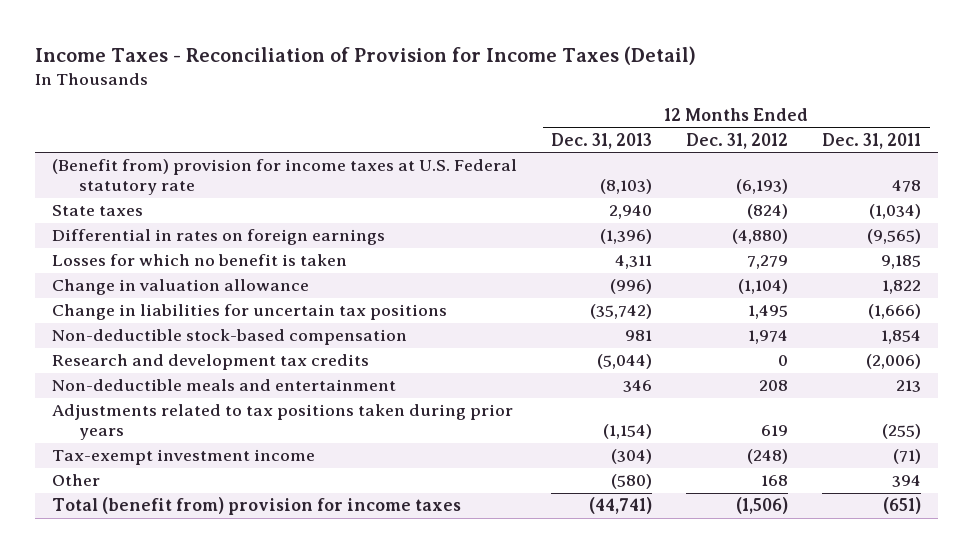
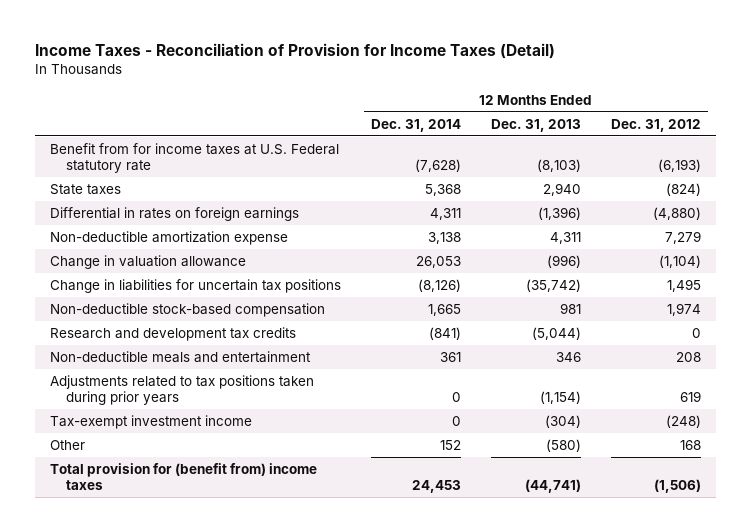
[822,132,922,149] Dec. 31, 2011 -> none
none -> [370,118,461,132] Dec. 31, 2014
[51,159,517,196] (Benefit from) provision for income taxes at U.S. Federal statutory rate -> [50,142,340,174] Benefit from for income taxes at U.S. Federal statutory rate
[51,254,347,267] Losses for which no benefit is taken -> [50,230,289,245] Non-deductible amortization expense
[51,497,461,516] Total (benefit from) provision for income taxes -> [50,462,318,491] Total provision for (benefit from) income taxes

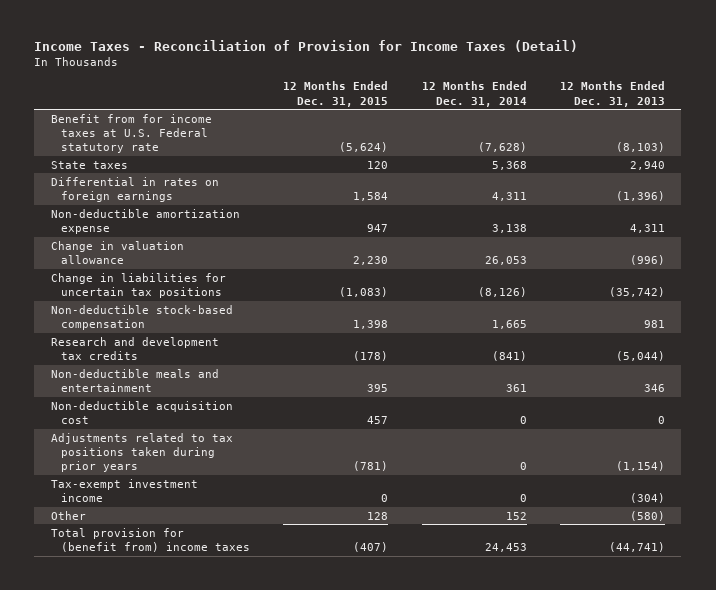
[610,118,701,132] Dec. 31, 2012 -> none
none -> [283,81,389,107] 12 Months Ended Dec. 31, 2015
none -> [50,400,233,424] Non-deductible acquisition cost

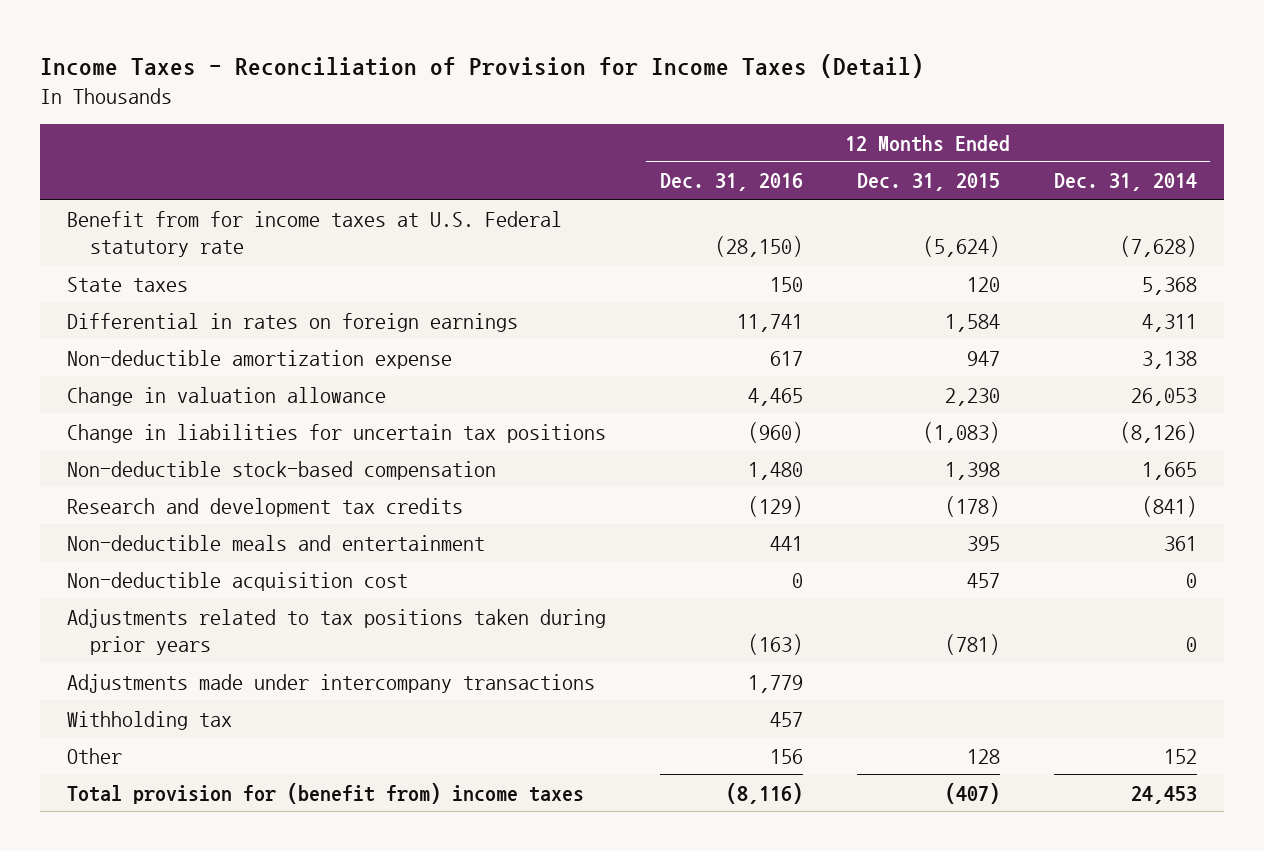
[559,81,665,107] 12 Months Ended Dec. 31, 2013 -> none
none -> [659,173,803,192] Dec. 31, 2016
[50,478,198,502] Tax-exempt investment income -> none
none -> [67,673,596,693] Adjustments made under intercompany transactions
none -> [67,710,233,730] Withholding tax

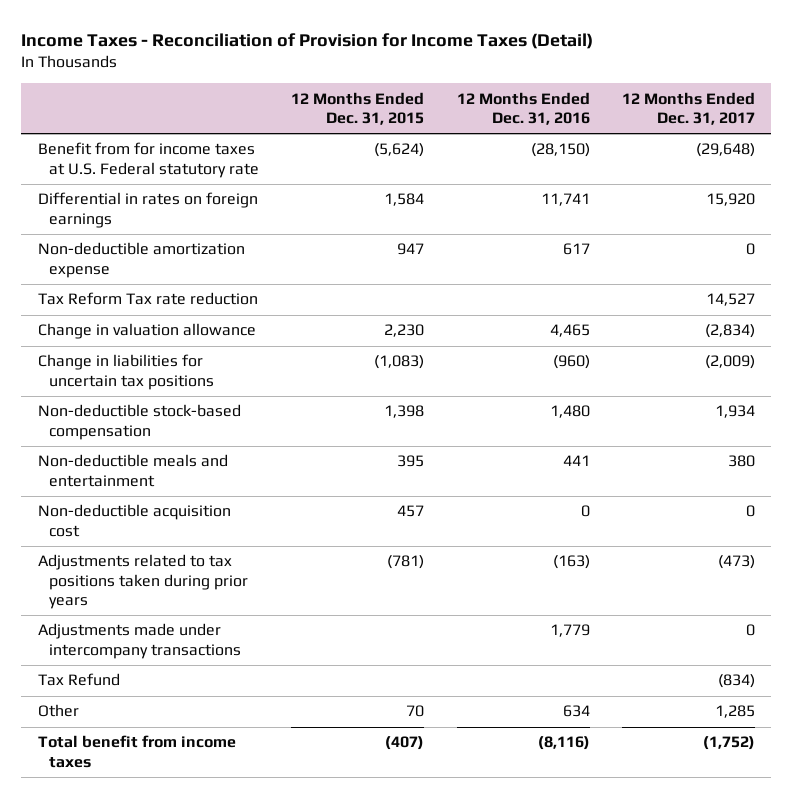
[1053,173,1197,192] Dec. 31, 2014 -> none
none -> [621,91,755,125] 12 Months Ended Dec. 31, 2017
[67,276,189,292] State taxes -> none
none -> [37,292,258,306] Tax Reform Tax rate reduction
[67,497,464,517] Research and development tax credits -> none
[67,710,233,730] Withholding tax -> none
none -> [37,673,120,687] Tax Refund
[769,748,803,764] 156 -> [562,705,590,718] 634
[966,748,1000,764] 128 -> [406,705,425,718] 70
[67,782,585,804] Total provision for (benefit from) income taxes -> [37,735,236,768] Total benefit from income taxes

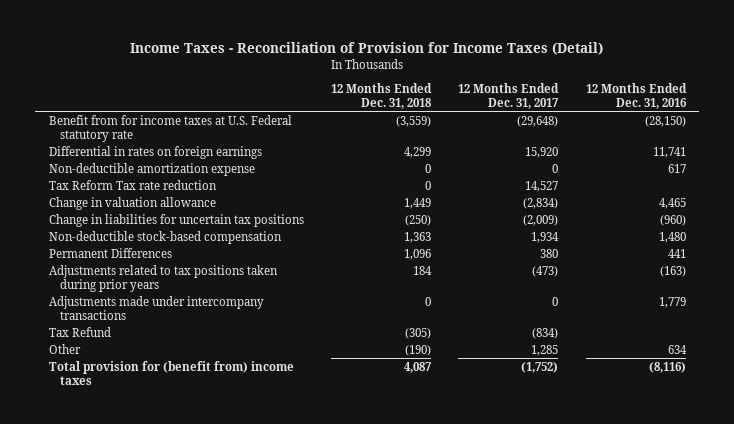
[291,91,425,125] 12 Months Ended Dec. 31, 2015 -> none
none -> [331,83,433,109] 12 Months Ended Dec. 31, 2018
[37,504,231,537] Non-deductible acquisition cost -> none
[37,454,228,487] Non-deductible meals and entertainment -> [48,247,172,258] Permanent Differences
[37,735,236,768] Total benefit from income taxes -> [48,360,294,385] Total provision for (benefit from) income taxes

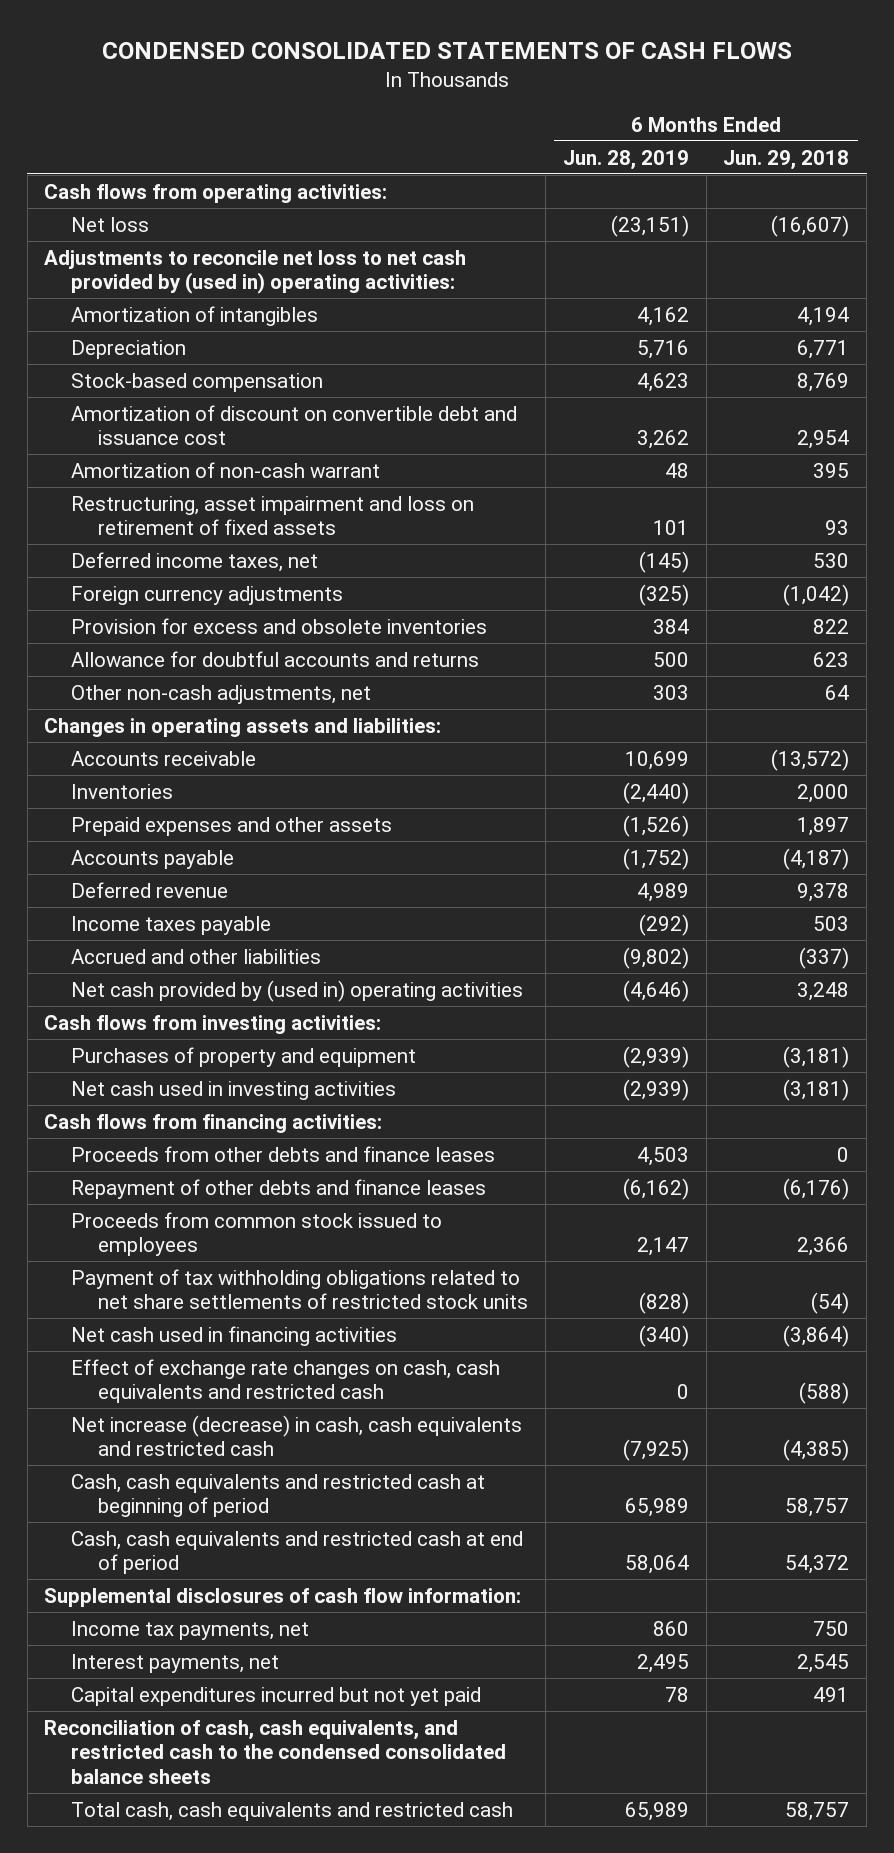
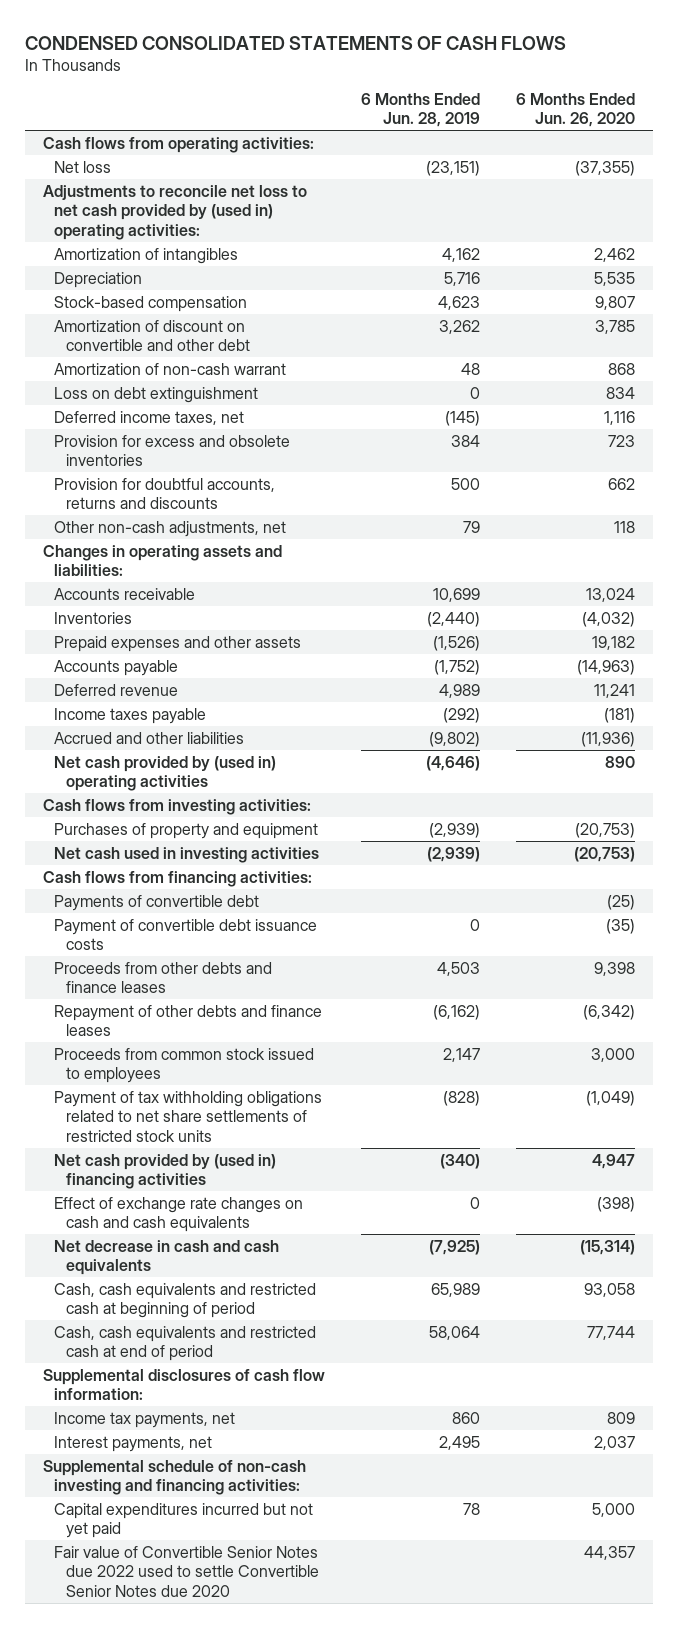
[723,149,850,170] Jun. 29, 2018 -> none
none -> [515,92,635,128] 6 Months Ended Jun. 26, 2020
[71,404,518,446] Amortization of discount on convertible debt and issuance cost -> [54,319,250,352] Amortization of discount on convertible and other debt
[71,495,475,536] Restructuring, asset impairment and loss on retirement of fixed assets -> none
none -> [54,386,259,403] Loss on debt extinguishment
[71,585,344,605] Foreign currency adjustments -> none
[71,650,480,667] Allowance for doubtful accounts and returns -> [54,477,276,510] Provision for doubtful accounts, returns and discounts
[652,684,689,700] 303 -> [462,520,480,533] 79
none -> [54,894,260,911] Payments of convertible debt
none -> [54,918,318,951] Payment of convertible debt issuance costs
[71,1325,398,1346] Net cash used in financing activities -> [54,1153,277,1190] Net cash provided by (used in) financing activities
[71,1358,501,1404] Effect of exchange rate changes on cash, cash equivalents and restricted cash -> [54,1196,304,1233] Effect of exchange rate changes on cash and cash equivalents
[71,1414,523,1457] Net increase (decrease) in cash, cash equivalents and restricted cash -> [54,1239,280,1276] Net decrease in cash and cash equivalents
none -> [42,1459,306,1496] Supplemental schedule of non-cash investing and financing activities:
[44,1719,507,1784] Reconciliation of cash, cash equivalents, and restricted cash to the condensed consolidated balance sheets -> none
[71,1801,514,1821] Total cash, cash equivalents and restricted cash -> none
none -> [54,1545,319,1597] Fair value of Convertible Senior Notes due 2022 used to settle Convertible Senior Notes due 2020

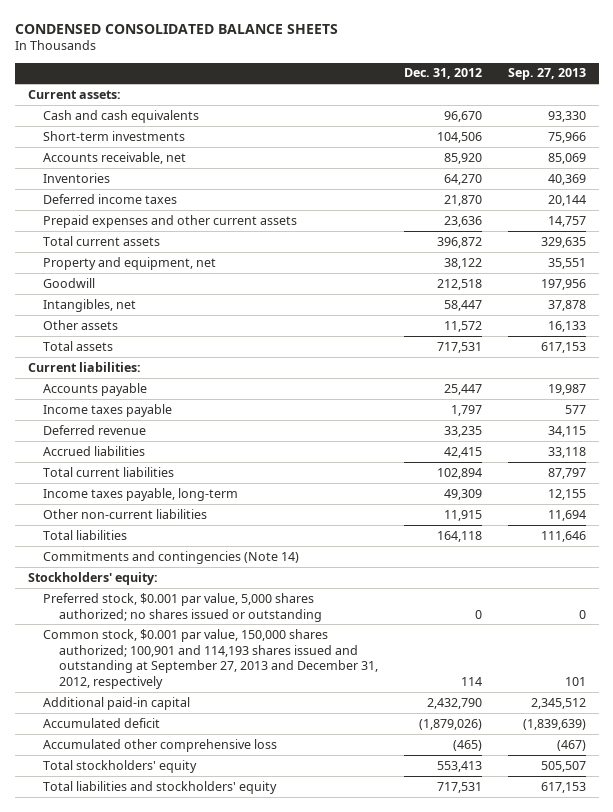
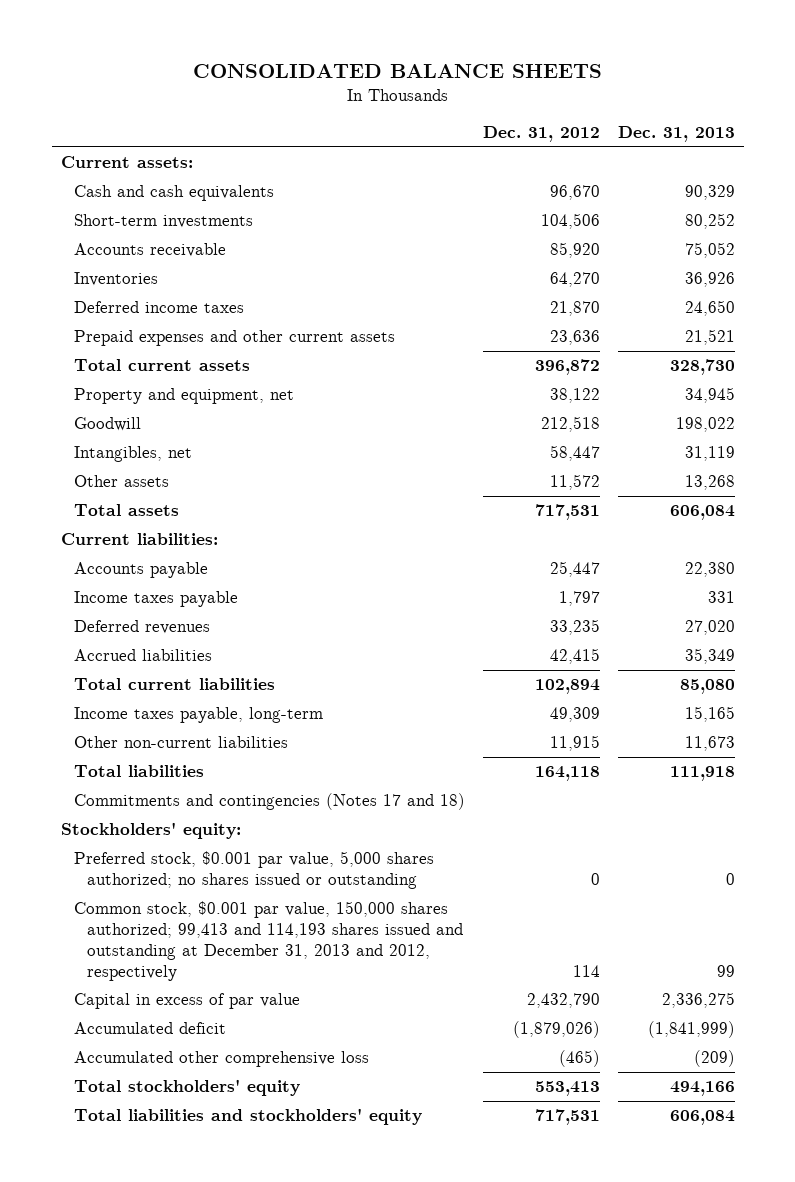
[14,23,338,34] CONDENSED CONSOLIDATED BALANCE SHEETS -> [192,63,602,78] CONSOLIDATED BALANCE SHEETS
[507,68,586,81] Sep. 27, 2013 -> none
none -> [617,125,735,142] Dec. 31, 2013
[43,151,187,164] Accounts receivable, net -> [73,243,226,258] Accounts receivable
[43,424,147,435] Deferred revenue -> [73,620,210,635] Deferred revenues
[43,550,300,564] Commitments and contingencies (Note 14) -> [73,793,465,811] Commitments and contingencies (Notes 17 and 18)
[43,628,378,690] Common stock, $0.001 par value, 150,000 shares authorized; 100,901 and 114,193 shares issued and outstanding at September 27, 2013 and December 31, 2012, respectively -> [73,901,464,981] Common stock, $0.001 par value, 150,000 shares authorized; 99,413 and 114,193 shares issued and outstanding at December 31, 2013 and 2012, respectively
[43,696,191,710] Additional paid-in capital -> [73,993,300,1010] Capital in excess of par value

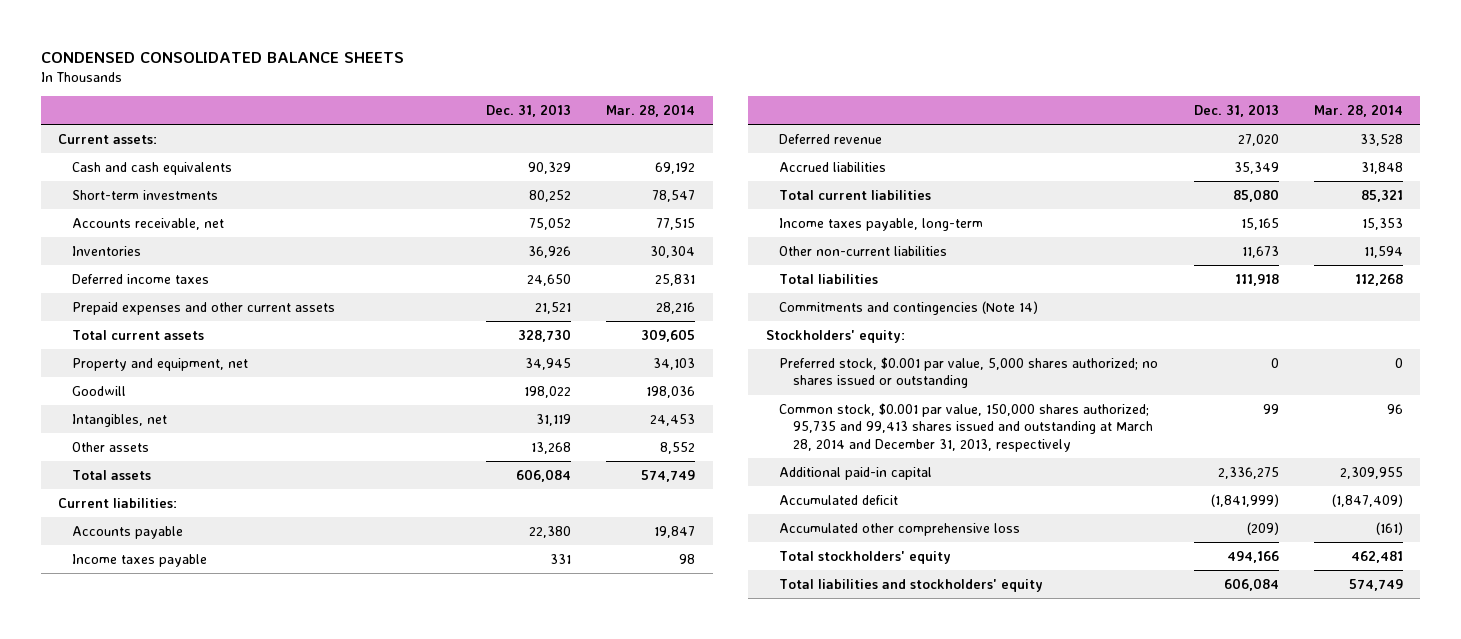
[192,63,602,78] CONSOLIDATED BALANCE SHEETS -> [40,51,404,63] CONDENSED CONSOLIDATED BALANCE SHEETS
[482,125,600,142] Dec. 31, 2012 -> none
none -> [606,103,696,117] Mar. 28, 2014
[73,243,226,258] Accounts receivable -> [71,218,224,231] Accounts receivable, net
[73,620,210,635] Deferred revenues -> [779,134,883,145] Deferred revenue
[73,793,465,811] Commitments and contingencies (Notes 17 and 18) -> [779,301,1039,316] Commitments and contingencies (Note 14)
[73,901,464,981] Common stock, $0.001 par value, 150,000 shares authorized; 99,413 and 114,193 shares issued and outstanding at December 31, 2013 and 2012, respectively -> [779,403,1153,452] Common stock, $0.001 par value, 150,000 shares authorized; 95,735 and 99,413 shares issued and outstanding at March 28, 2014 and December 31, 2013, respectively
[73,993,300,1010] Capital in excess of par value -> [779,467,933,481] Additional paid-in capital

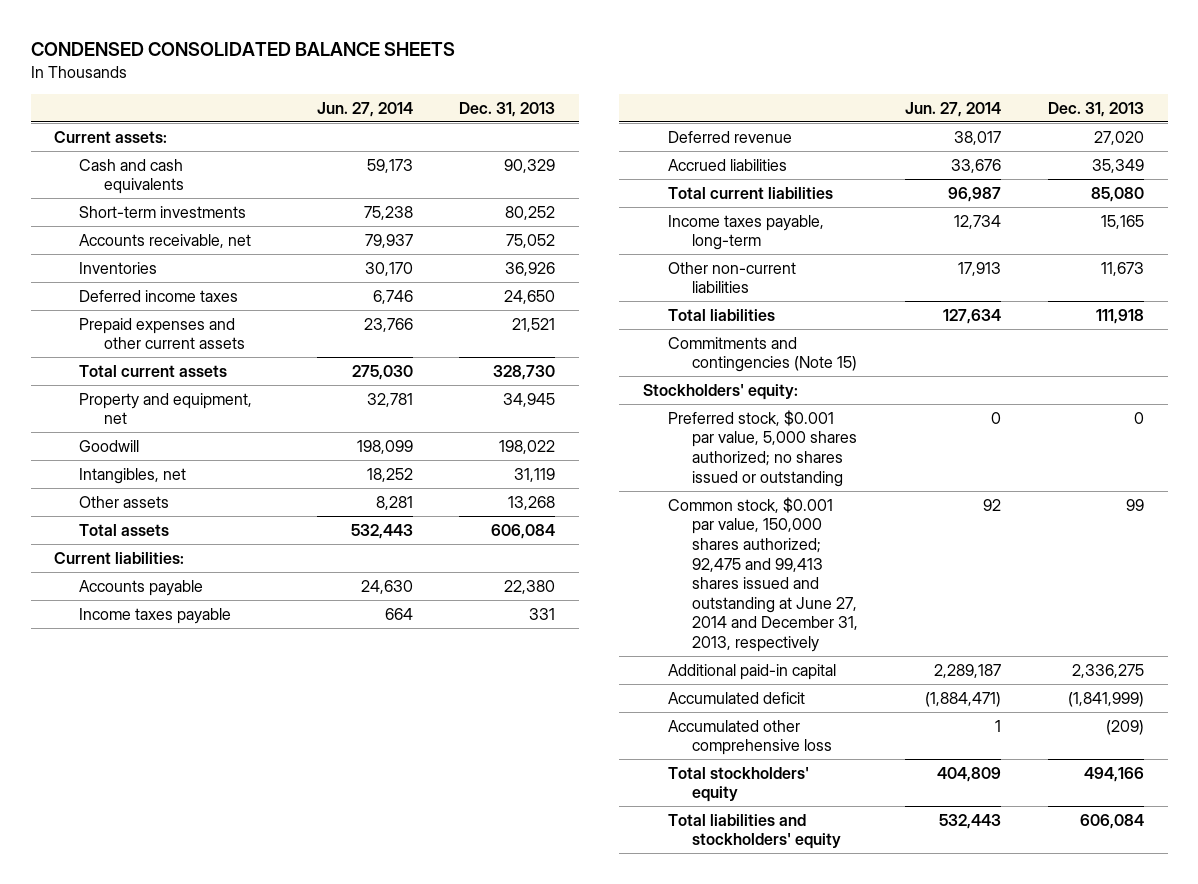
[606,103,696,117] Mar. 28, 2014 -> none
none -> [316,101,413,117] Jun. 27, 2014
[779,301,1039,316] Commitments and contingencies (Note 14) -> [667,336,858,373] Commitments and contingencies (Note 15)
[779,403,1153,452] Common stock, $0.001 par value, 150,000 shares authorized; 95,735 and 99,413 shares issued and outstanding at March 28, 2014 and December 31, 2013, respectively -> [667,496,859,653] Common stock, $0.001 par value, 150,000 shares authorized; 92,475 and 99,413 shares issued and outstanding at June 27, 2014 and December 31, 2013, respectively

